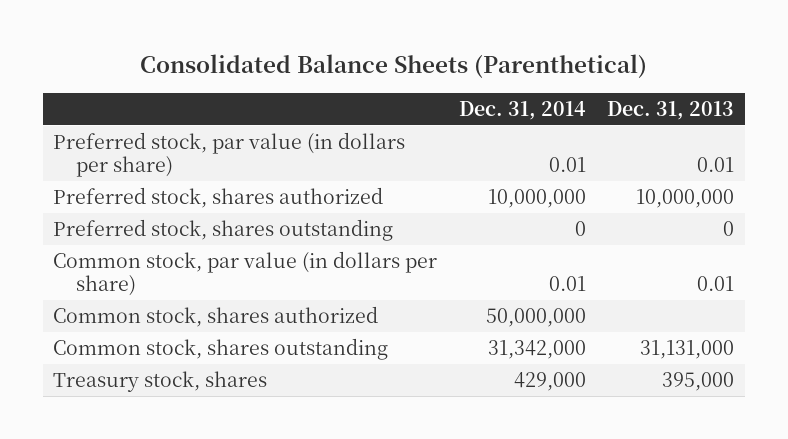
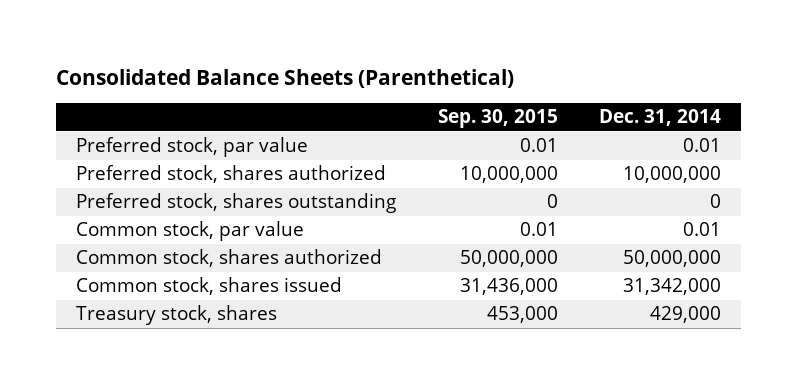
[607,100,735,120] Dec. 31, 2013 -> none
none -> [437,109,558,129] Sep. 30, 2015
[53,132,406,178] Preferred stock, par value (in dollars per share) -> [76,137,309,158] Preferred stock, par value
[53,251,438,297] Common stock, par value (in dollars per share) -> [76,221,305,242] Common stock, par value
[53,338,389,361] Common stock, shares outstanding -> [76,277,343,296] Common stock, shares issued

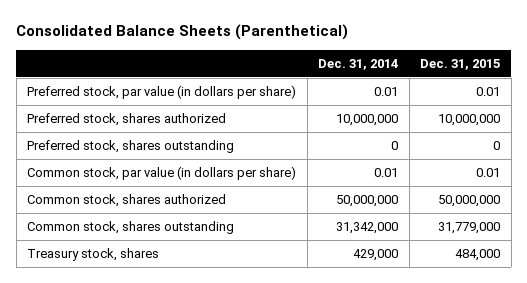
[437,109,558,129] Sep. 30, 2015 -> none
none -> [420,58,501,70] Dec. 31, 2015
[76,137,309,158] Preferred stock, par value -> [27,85,297,100] Preferred stock, par value (in dollars per share)
[76,221,305,242] Common stock, par value -> [27,166,297,181] Common stock, par value (in dollars per share)
[76,277,343,296] Common stock, shares issued -> [27,221,235,235] Common stock, shares outstanding

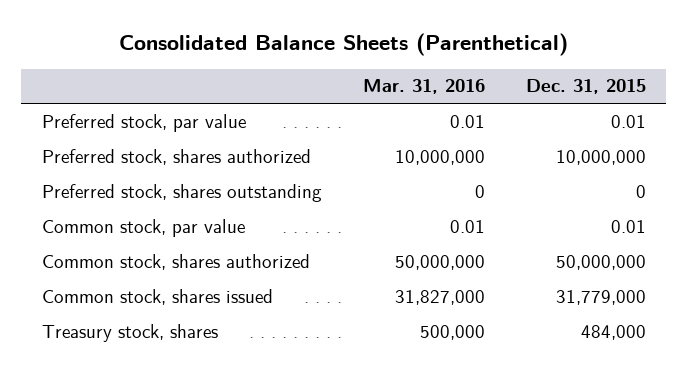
[318,58,399,70] Dec. 31, 2014 -> none
none -> [362,79,485,95] Mar. 31, 2016
[27,85,297,100] Preferred stock, par value (in dollars per share) -> [41,113,246,132] Preferred stock, par value
[27,166,297,181] Common stock, par value (in dollars per share) -> [41,218,245,237] Common stock, par value
[27,221,235,235] Common stock, shares outstanding -> [41,288,273,305] Common stock, shares issued

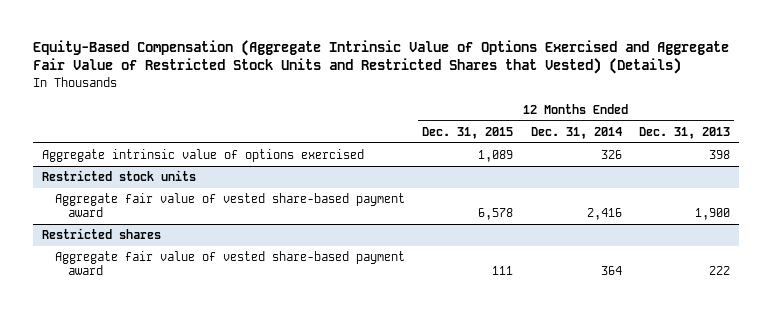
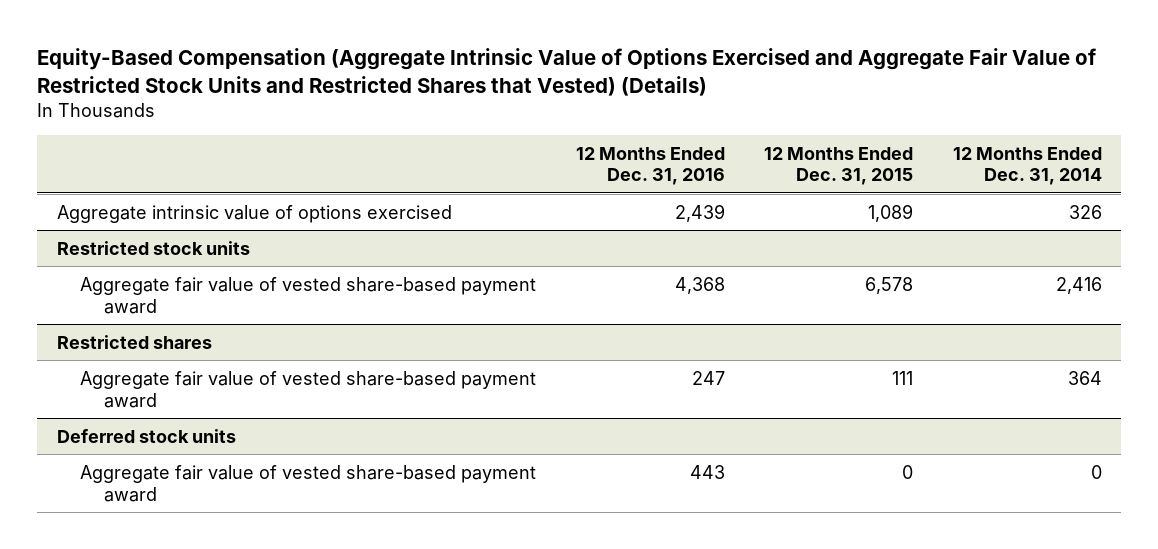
[638,126,730,139] Dec. 31, 2013 -> none
none -> [575,146,725,186] 12 Months Ended Dec. 31, 2016
none -> [56,428,236,443] Deferred stock units
none -> [80,464,537,502] Aggregate fair value of vested share-based payment award

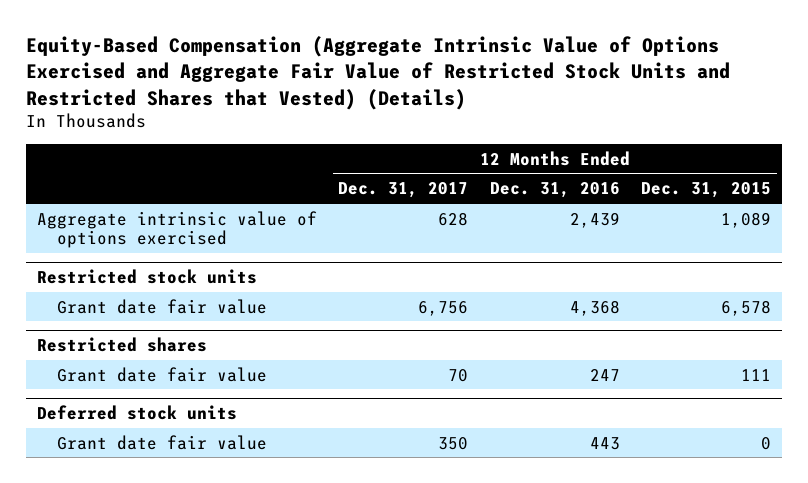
[952,146,1102,186] 12 Months Ended Dec. 31, 2014 -> none
none -> [338,182,469,199] Dec. 31, 2017
[80,276,537,314] Aggregate fair value of vested share-based payment award -> [57,298,268,314] Grant date fair value
[80,370,537,408] Aggregate fair value of vested share-based payment award -> [57,366,268,382] Grant date fair value
[80,464,537,502] Aggregate fair value of vested share-based payment award -> [57,434,268,450] Grant date fair value

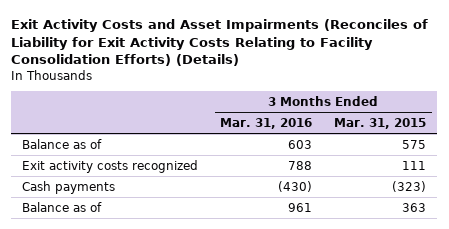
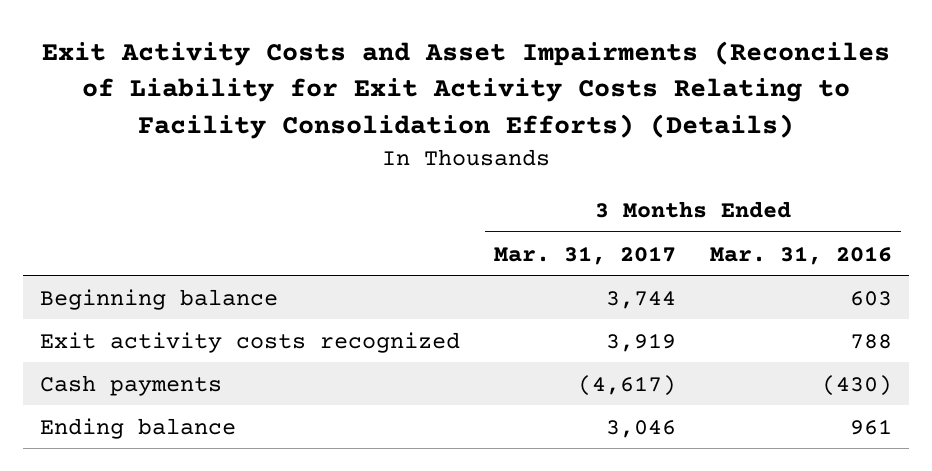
[334,117,427,129] Mar. 31, 2015 -> none
none -> [494,245,677,265] Mar. 31, 2017
[22,138,103,149] Balance as of -> [39,288,278,310] Beginning balance
[22,201,103,212] Balance as of -> [39,417,236,439] Ending balance

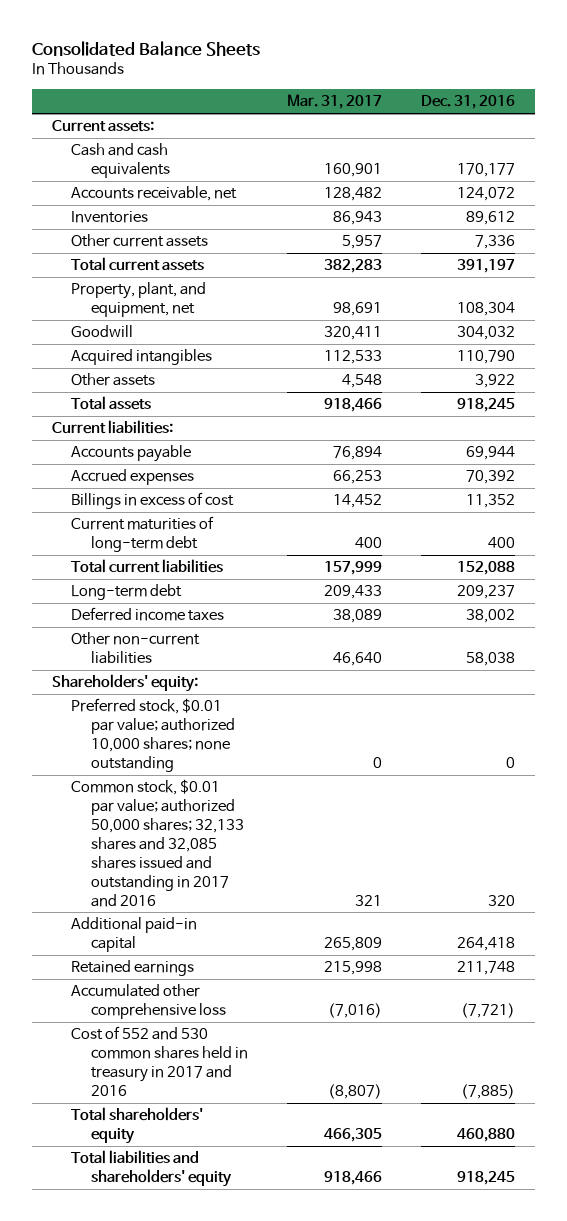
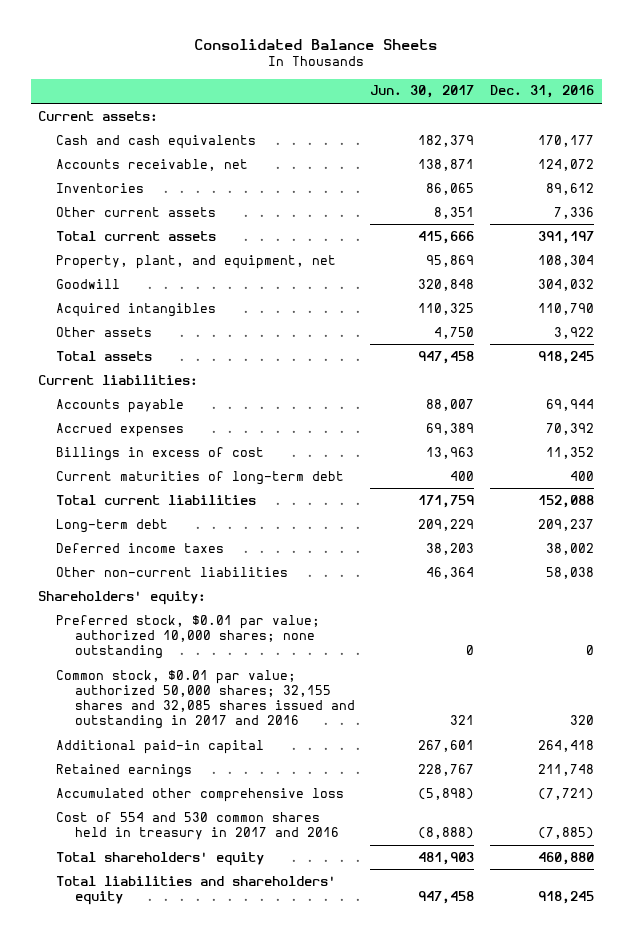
[287,94,383,110] Mar. 31, 2017 -> none
none -> [370,85,475,99] Jun. 30, 2017
[71,779,245,907] Common stock, $0.01 par value; authorized 50,000 shares; 32,133 shares and 32,085 shares issued and outstanding in 2017 and 2016 -> [56,669,355,730] Common stock, $0.01 par value; authorized 50,000 shares; 32,155 shares and 32,085 shares issued and outstanding in 2017 and 2016
[71,1026,249,1096] Cost of 552 and 530 common shares held in treasury in 2017 and 2016 -> [56,811,339,841] Cost of 554 and 530 common shares held in treasury in 2017 and 2016

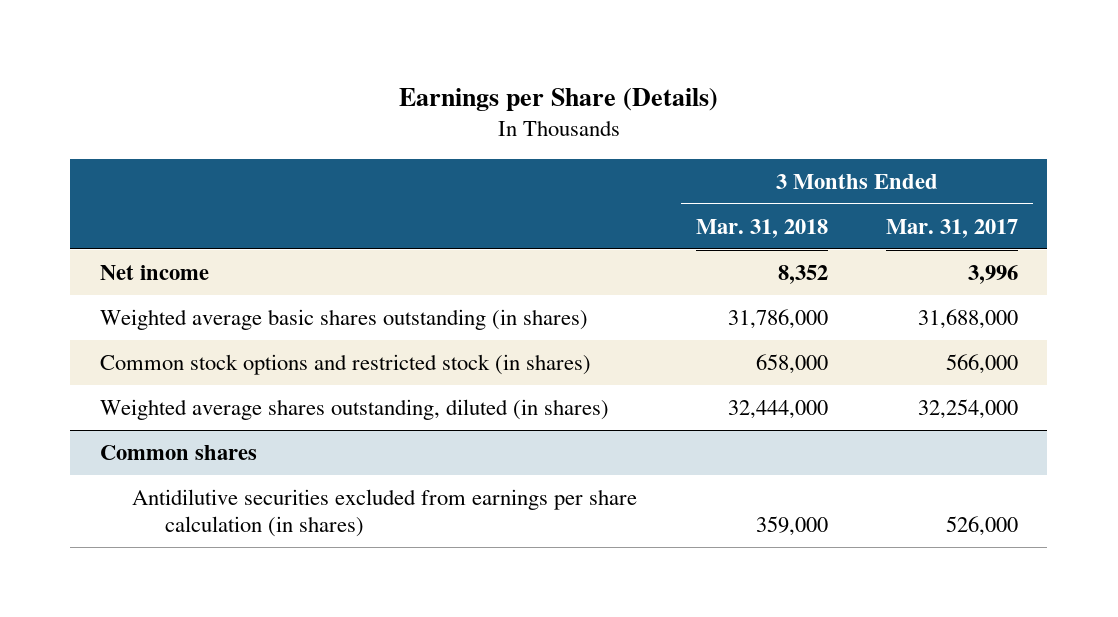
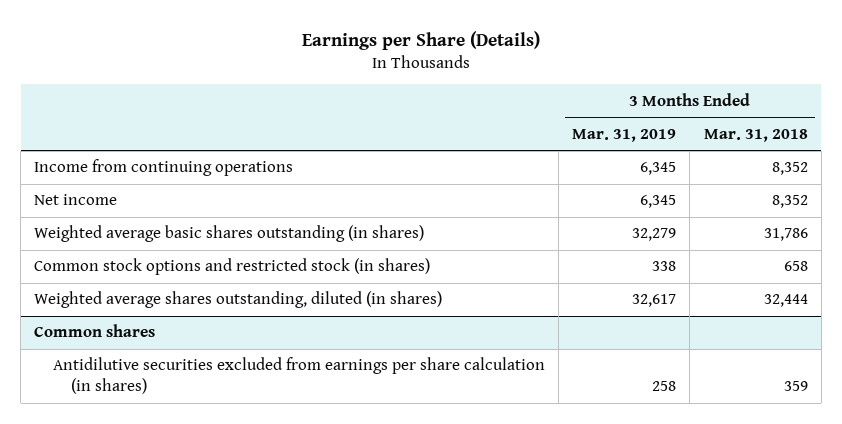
[885,218,1018,238] Mar. 31, 2017 -> none
none -> [572,128,677,142] Mar. 31, 2019
none -> [34,159,294,177] Income from continuing operations
[727,308,828,329] 31,786,000 -> [763,228,808,242] 31,786
[755,353,828,374] 658,000 -> [783,261,808,272] 658
[727,399,828,419] 32,444,000 -> [763,294,808,308] 32,444
[755,516,828,537] 359,000 -> [783,381,808,392] 359

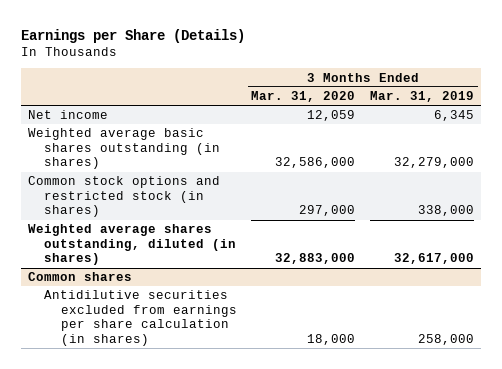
[703,128,808,142] Mar. 31, 2018 -> none
none -> [251,91,356,103] Mar. 31, 2020
[34,159,294,177] Income from continuing operations -> none
[632,228,677,242] 32,279 -> [394,157,475,169] 32,279,000
[652,261,677,272] 338 -> [418,205,475,217] 338,000
[632,294,677,308] 32,617 -> [394,253,475,265] 32,617,000
[652,381,677,392] 258 -> [418,334,475,346] 258,000

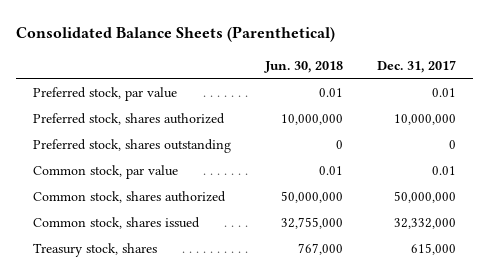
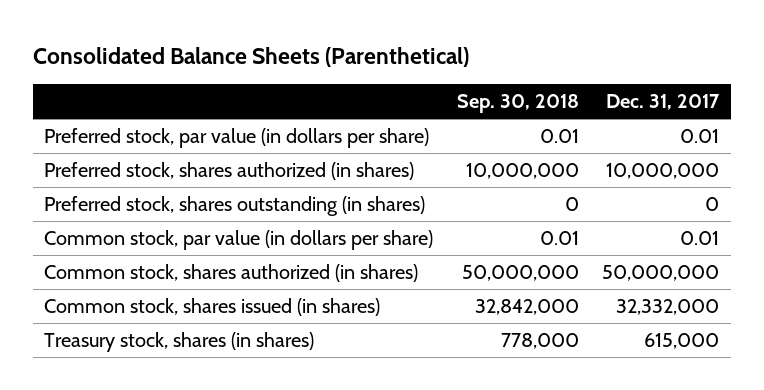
[264,60,344,73] Jun. 30, 2018 -> none
none -> [456,94,579,114] Sep. 30, 2018
[33,86,178,101] Preferred stock, par value -> [44,128,430,149] Preferred stock, par value (in dollars per share)
[33,112,226,125] Preferred stock, shares authorized -> [44,162,415,181] Preferred stock, shares authorized (in shares)
[33,138,232,153] Preferred stock, shares outstanding -> [44,196,426,217] Preferred stock, shares outstanding (in shares)
[33,164,179,179] Common stock, par value -> [44,230,434,251] Common stock, par value (in dollars per share)
[33,190,227,203] Common stock, shares authorized -> [44,264,419,283] Common stock, shares authorized (in shares)
[33,216,201,229] Common stock, shares issued -> [44,298,381,317] Common stock, shares issued (in shares)
[33,242,158,257] Treasury stock, shares -> [44,332,315,353] Treasury stock, shares (in shares)

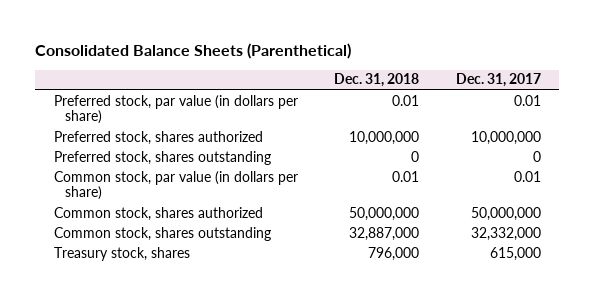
[456,94,579,114] Sep. 30, 2018 -> none
none -> [334,73,420,88] Dec. 31, 2018
[44,162,415,181] Preferred stock, shares authorized (in shares) -> [53,130,263,145] Preferred stock, shares authorized
[44,196,426,217] Preferred stock, shares outstanding (in shares) -> [53,150,271,165] Preferred stock, shares outstanding
[44,264,419,283] Common stock, shares authorized (in shares) -> [53,206,263,221] Common stock, shares authorized
[44,298,381,317] Common stock, shares issued (in shares) -> [53,226,271,241] Common stock, shares outstanding
[44,332,315,353] Treasury stock, shares (in shares) -> [53,246,190,261] Treasury stock, shares

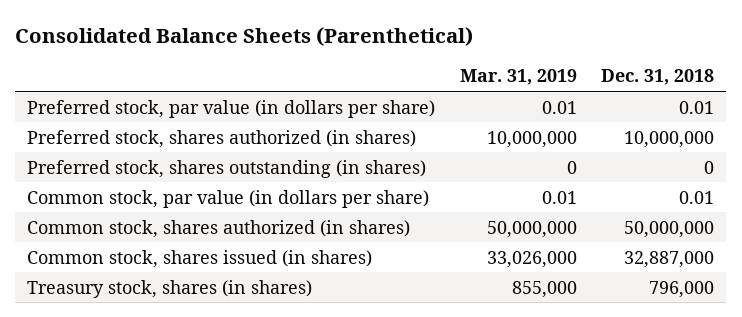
[455,73,541,88] Dec. 31, 2017 -> none
none -> [459,69,577,86] Mar. 31, 2019
[53,130,263,145] Preferred stock, shares authorized -> [27,129,417,148] Preferred stock, shares authorized (in shares)
[53,150,271,165] Preferred stock, shares outstanding -> [27,159,427,178] Preferred stock, shares outstanding (in shares)
[53,206,263,221] Common stock, shares authorized -> [27,219,411,238] Common stock, shares authorized (in shares)
[53,226,271,241] Common stock, shares outstanding -> [27,249,373,268] Common stock, shares issued (in shares)
[53,246,190,261] Treasury stock, shares -> [27,279,313,298] Treasury stock, shares (in shares)

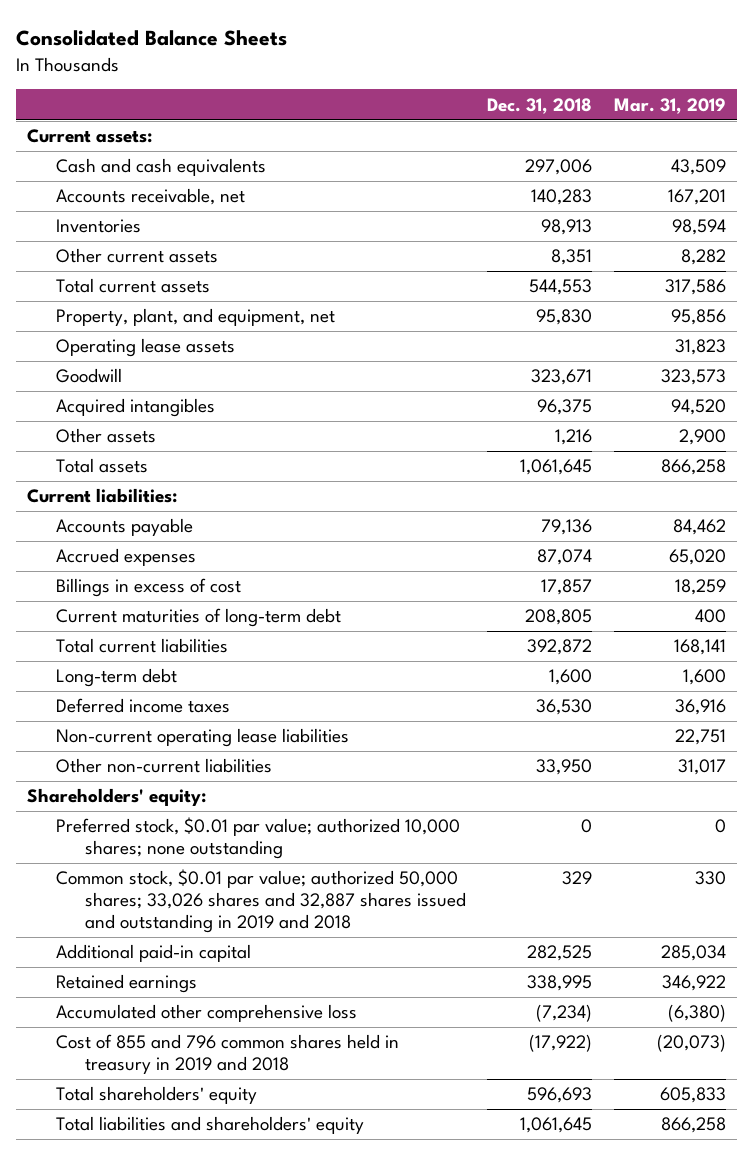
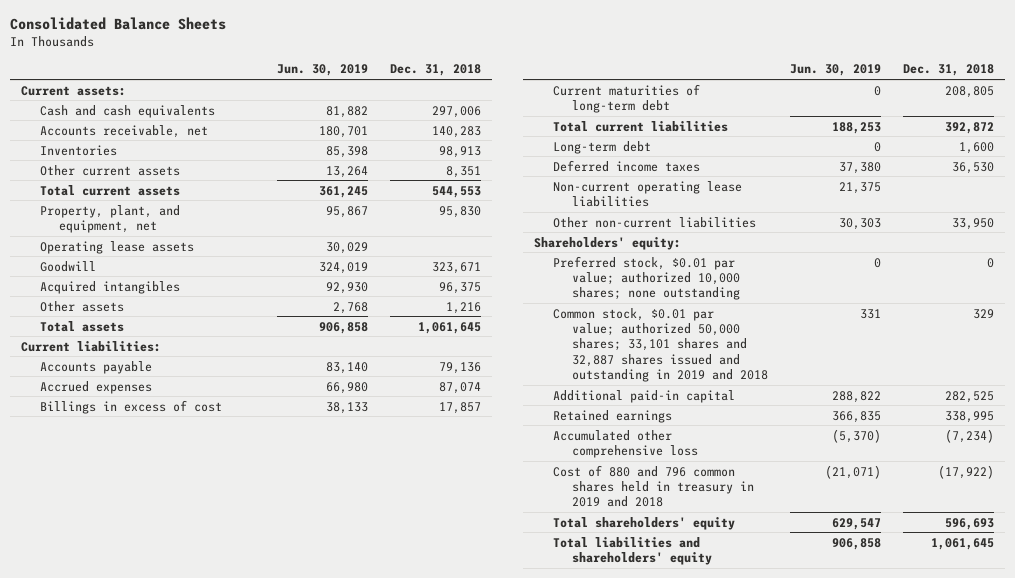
[614,97,727,114] Mar. 31, 2019 -> none
none -> [276,64,368,77] Jun. 30, 2019
[55,869,466,933] Common stock, $0.01 par value; authorized 50,000 shares; 33,026 shares and 32,887 shares issued and outstanding in 2019 and 2018 -> [553,307,768,383] Common stock, $0.01 par value; authorized 50,000 shares; 33,101 shares and 32,887 shares issued and outstanding in 2019 and 2018
[55,1034,399,1075] Cost of 855 and 796 common shares held in treasury in 2019 and 2018 -> [553,464,754,508] Cost of 880 and 796 common shares held in treasury in 2019 and 2018

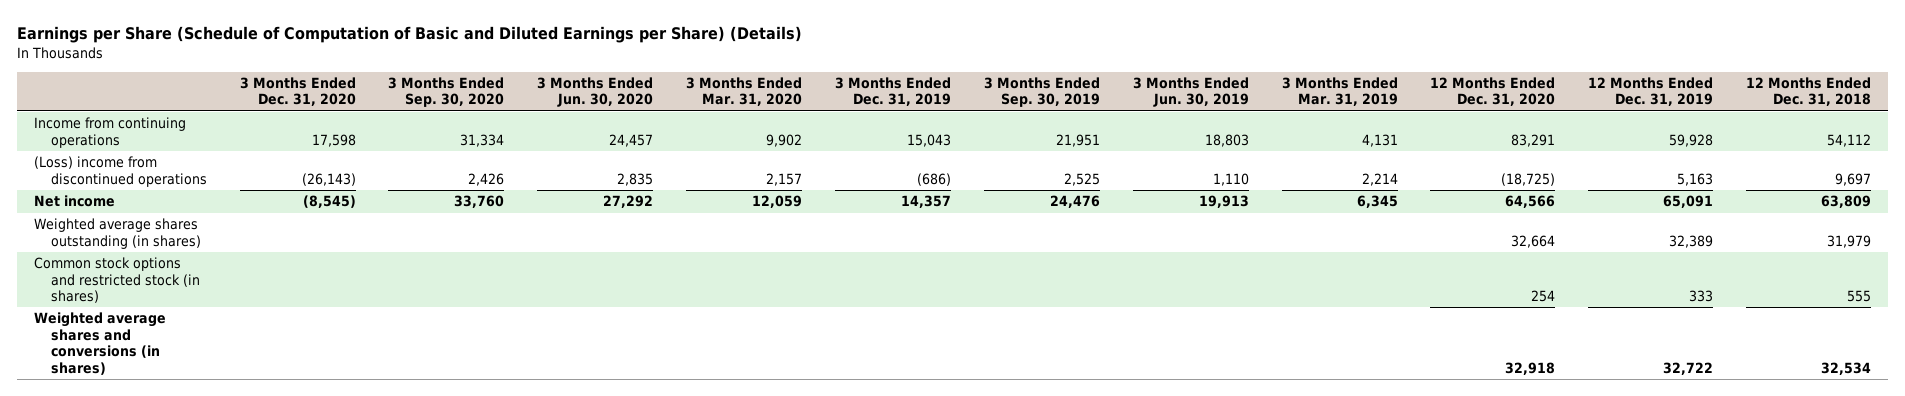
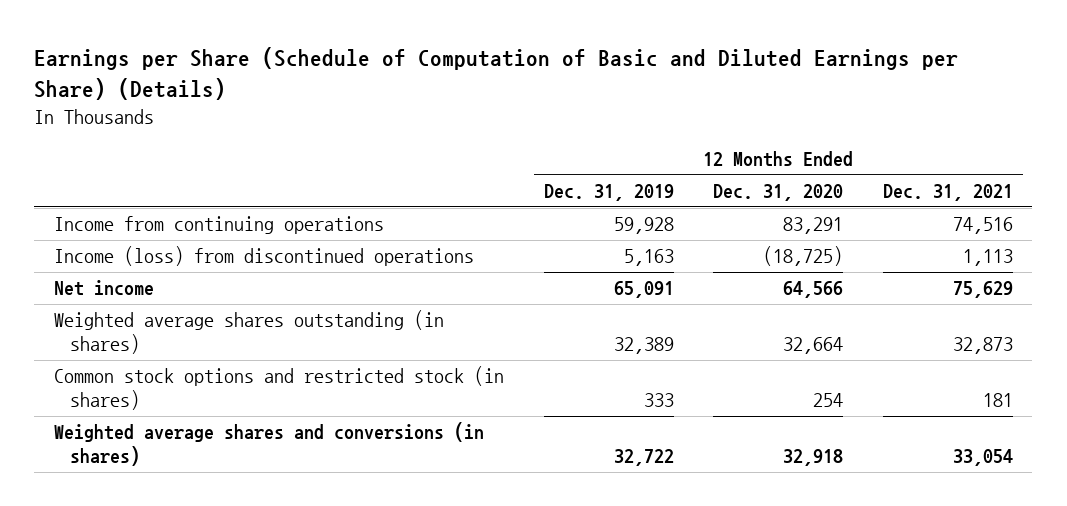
[239,77,356,107] 3 Months Ended Dec. 31, 2020 -> none
[388,77,505,108] 3 Months Ended Sep. 30, 2020 -> none
[537,77,654,108] 3 Months Ended Jun. 30, 2020 -> none
[686,77,803,107] 3 Months Ended Mar. 31, 2020 -> none
[835,77,952,107] 3 Months Ended Dec. 31, 2019 -> none
[983,77,1100,108] 3 Months Ended Sep. 30, 2019 -> none
[1132,77,1249,108] 3 Months Ended Jun. 30, 2019 -> none
[1281,77,1398,107] 3 Months Ended Mar. 31, 2019 -> none
[1746,77,1872,107] 12 Months Ended Dec. 31, 2018 -> none
none -> [882,184,1013,202] Dec. 31, 2021
[33,156,207,187] (Loss) income from discontinued operations -> [54,246,475,267] Income (loss) from discontinued operations

